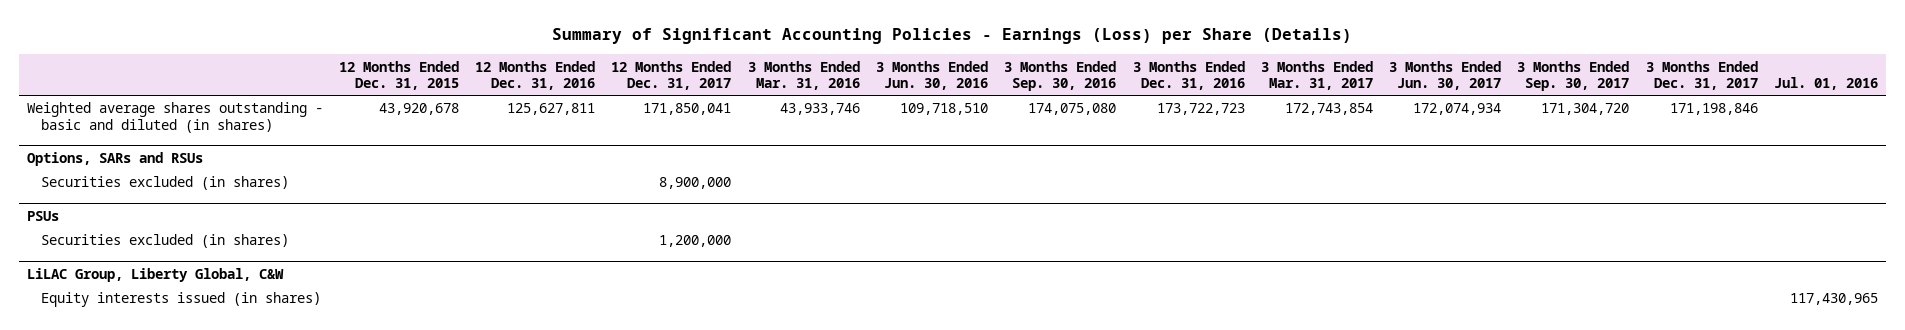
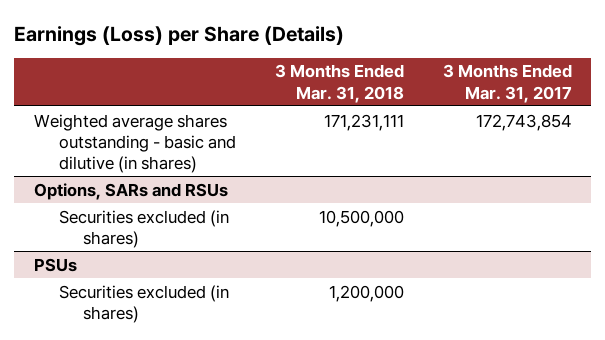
[552,28,1353,45] Summary of Significant Accounting Policies - Earnings (Loss) per Share (Details) -> [13,25,344,46] Earnings (Loss) per Share (Details)
[338,60,459,90] 12 Months Ended Dec. 31, 2015 -> none
[475,60,596,90] 12 Months Ended Dec. 31, 2016 -> none
[611,60,732,90] 12 Months Ended Dec. 31, 2017 -> none
[747,60,860,90] 3 Months Ended Mar. 31, 2016 -> none
[876,60,989,90] 3 Months Ended Jun. 30, 2016 -> none
[1004,60,1117,91] 3 Months Ended Sep. 30, 2016 -> none
[1132,60,1245,90] 3 Months Ended Dec. 31, 2016 -> none
[1389,60,1502,90] 3 Months Ended Jun. 30, 2017 -> none
[1517,60,1630,91] 3 Months Ended Sep. 30, 2017 -> none
[1645,60,1758,90] 3 Months Ended Dec. 31, 2017 -> none
[1773,76,1878,90] Jul. 01, 2016 -> none
none -> [274,64,404,103] 3 Months Ended Mar. 31, 2018
[26,102,323,133] Weighted average shares outstanding - basic and diluted (in shares) -> [33,113,236,173] Weighted average shares outstanding - basic and dilutive (in shares)
[26,267,284,282] LiLAC Group, Liberty Global, C&W -> none
[41,292,322,308] Equity interests issued (in shares) -> none

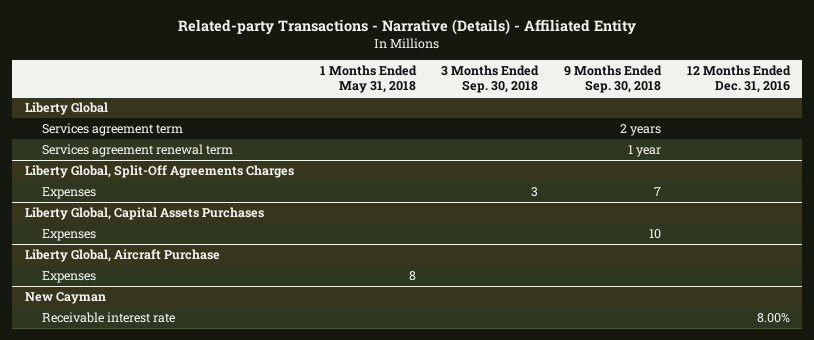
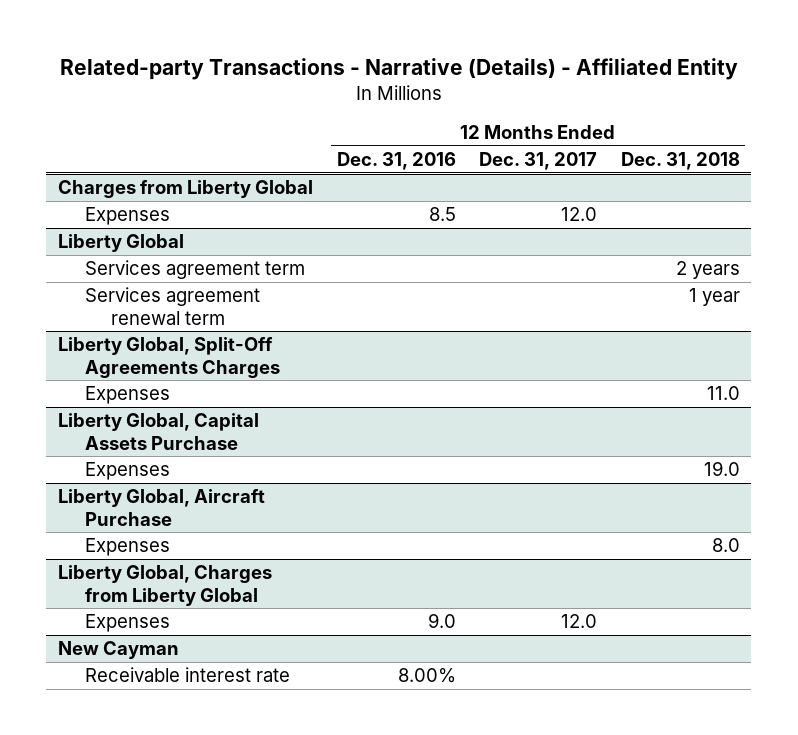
[319,65,417,94] 1 Months Ended May 31, 2018 -> none
[441,65,540,94] 3 Months Ended Sep. 30, 2018 -> none
[563,65,662,94] 9 Months Ended Sep. 30, 2018 -> none
none -> [479,151,598,170] Dec. 31, 2017
none -> [620,151,740,170] Dec. 31, 2018
none -> [58,180,314,199] Charges from Liberty Global
none -> [84,207,170,226] Expenses
[24,206,264,220] Liberty Global, Capital Assets Purchases -> [58,413,260,450] Liberty Global, Capital Assets Purchase
none -> [58,565,273,606] Liberty Global, Charges from Liberty Global
none -> [84,614,170,633] Expenses

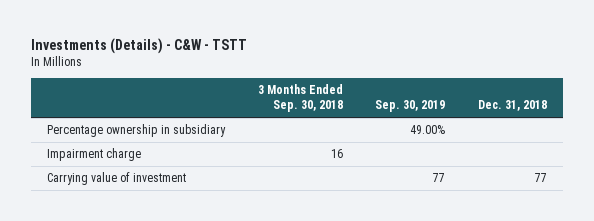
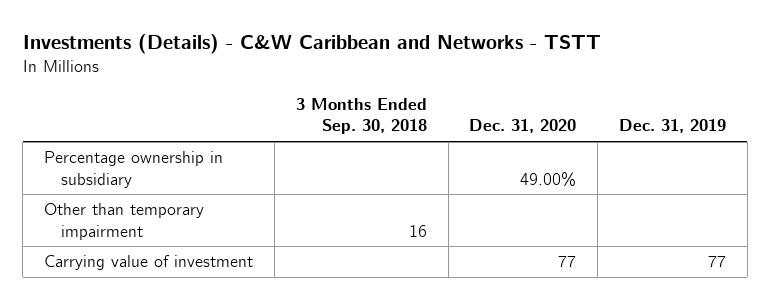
[30,37,247,54] Investments (Details) - C&W - TSTT -> [22,34,601,55] Investments (Details) - C&W Caribbean and Networks - TSTT
[375,100,446,113] Sep. 30, 2019 -> none
[477,100,547,112] Dec. 31, 2018 -> none
none -> [469,119,577,134] Dec. 31, 2020
none -> [618,119,726,134] Dec. 31, 2019
[47,148,142,162] Impairment charge -> [44,203,205,240] Other than temporary impairment

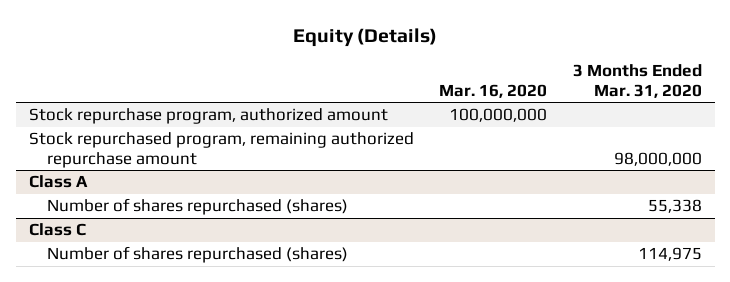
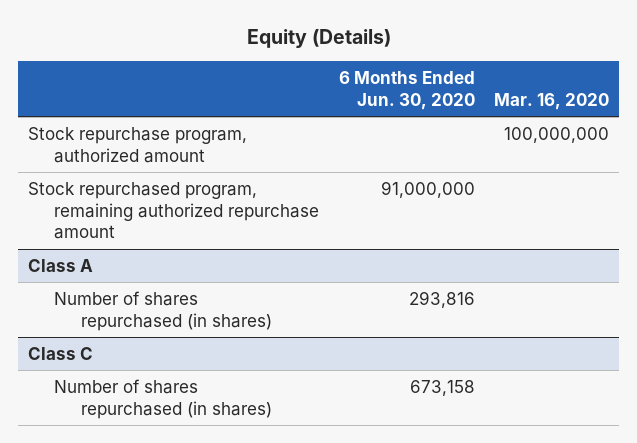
[572,63,702,98] 3 Months Ended Mar. 31, 2020 -> none
none -> [338,70,475,110] 6 Months Ended Jun. 30, 2020
[46,198,348,216] Number of shares repurchased (shares) -> [54,290,272,331] Number of shares repurchased (in shares)
[46,246,348,264] Number of shares repurchased (shares) -> [54,378,272,419] Number of shares repurchased (in shares)

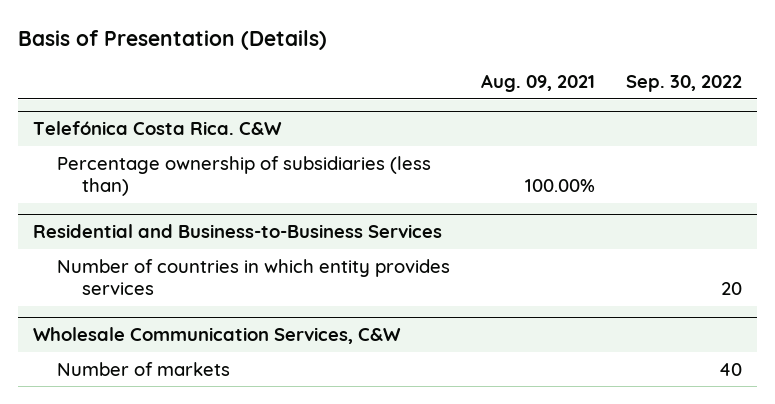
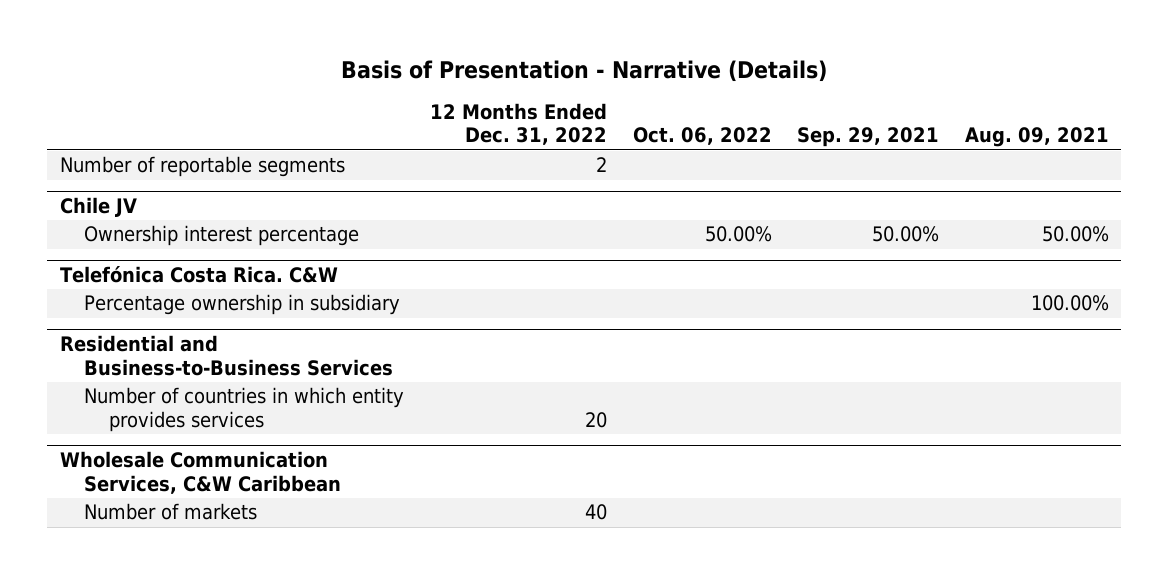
[17,30,327,51] Basis of Presentation (Details) -> [341,59,828,82] Basis of Presentation - Narrative (Details)
[625,75,742,93] Sep. 30, 2022 -> none
none -> [430,103,608,146] 12 Months Ended Dec. 31, 2022
none -> [632,127,772,146] Oct. 06, 2022
none -> [797,127,940,148] Sep. 29, 2021
none -> [60,156,346,178] Number of reportable segments
none -> [60,197,138,218] Chile JV
none -> [84,225,360,247] Ownership interest percentage
[57,155,432,197] Percentage ownership of subsidiaries (less than) -> [84,294,401,316] Percentage ownership in subsidiary
[33,327,402,345] Wholesale Communication Services, C&W -> [60,451,342,494] Wholesale Communication Services, C&W Caribbean

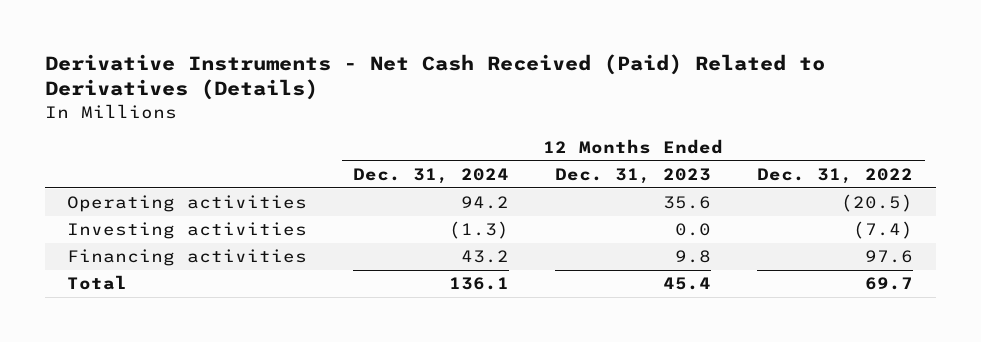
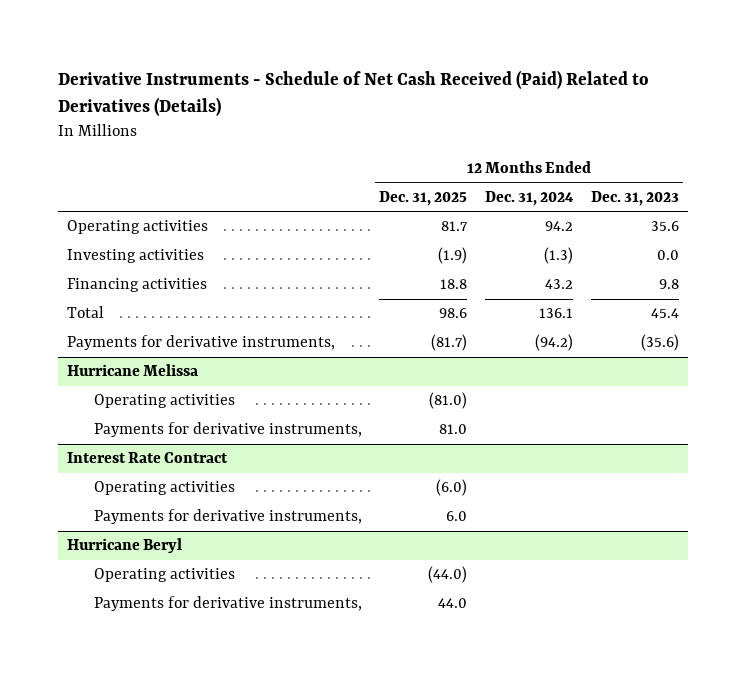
[44,53,825,101] Derivative Instruments - Net Cash Received (Paid) Related to Derivatives (Details) -> [57,70,649,117] Derivative Instruments - Schedule of Net Cash Received (Paid) Related to Derivatives (Details)
[757,167,914,184] Dec. 31, 2022 -> none
none -> [379,190,468,206] Dec. 31, 2025
none -> [66,335,335,351] Payments for derivative instruments,
none -> [66,364,198,377] Hurricane Melissa
none -> [93,394,235,409] Operating activities
none -> [93,422,362,438] Payments for derivative instruments,
none -> [66,452,228,464] Interest Rate Contract
none -> [93,481,235,496] Operating activities
none -> [93,509,362,525] Payments for derivative instruments,
none -> [66,538,182,554] Hurricane Beryl
none -> [93,568,235,583] Operating activities
none -> [93,596,362,612] Payments for derivative instruments,

